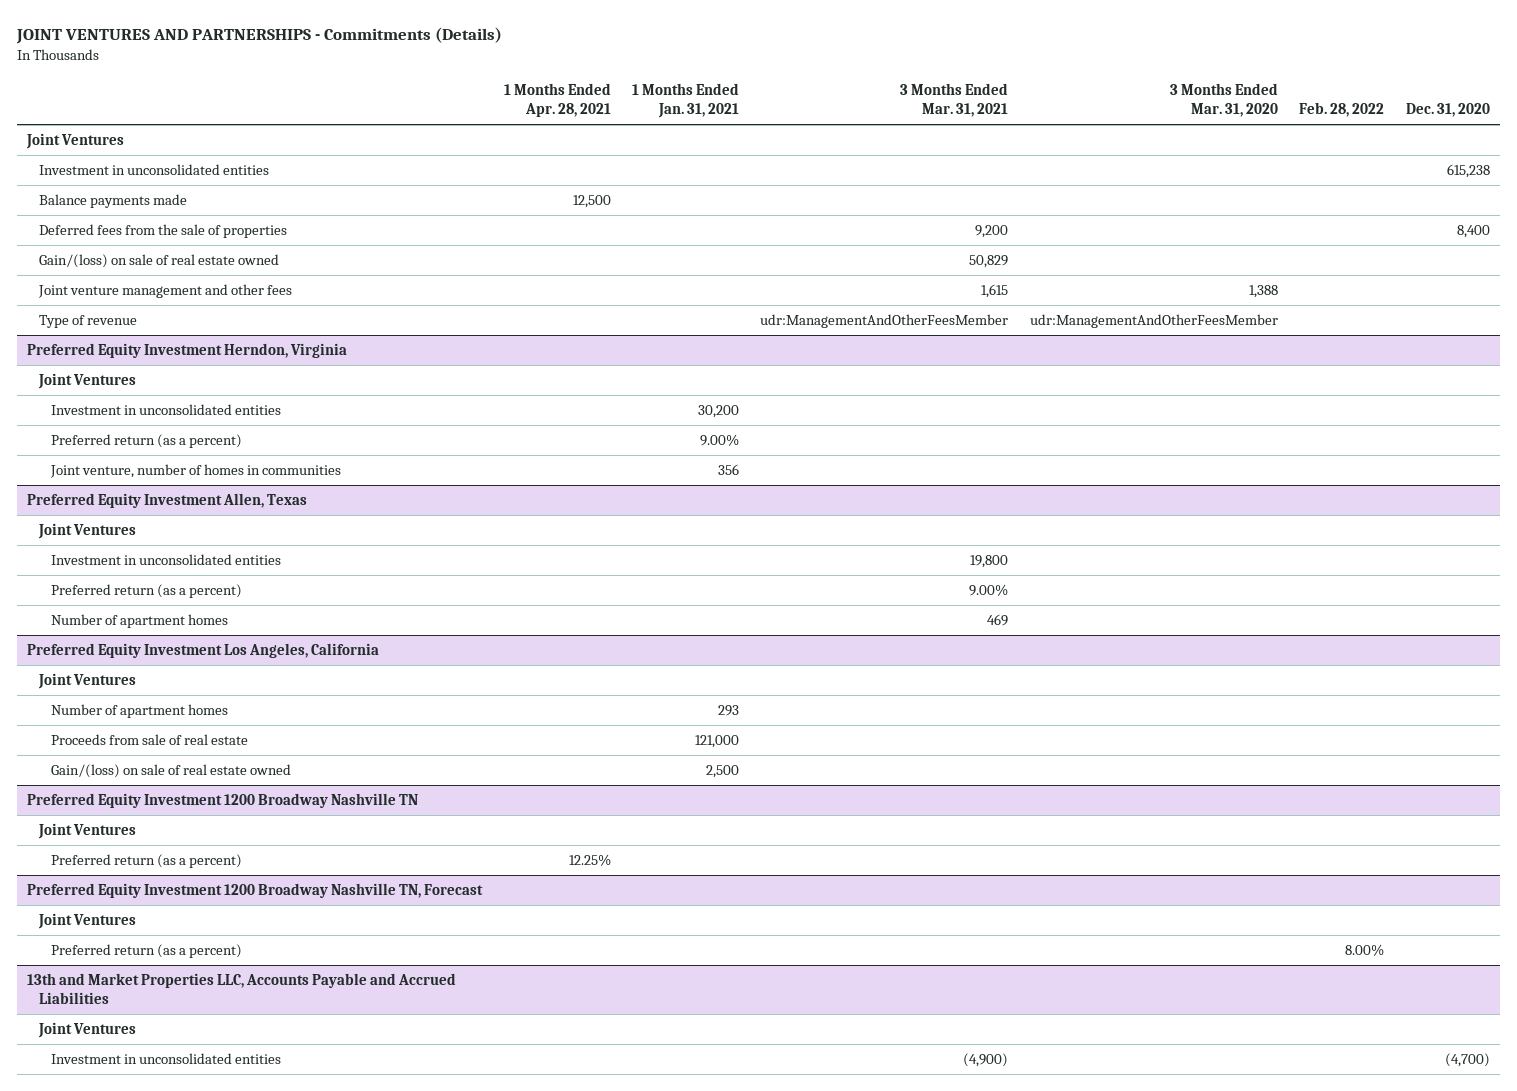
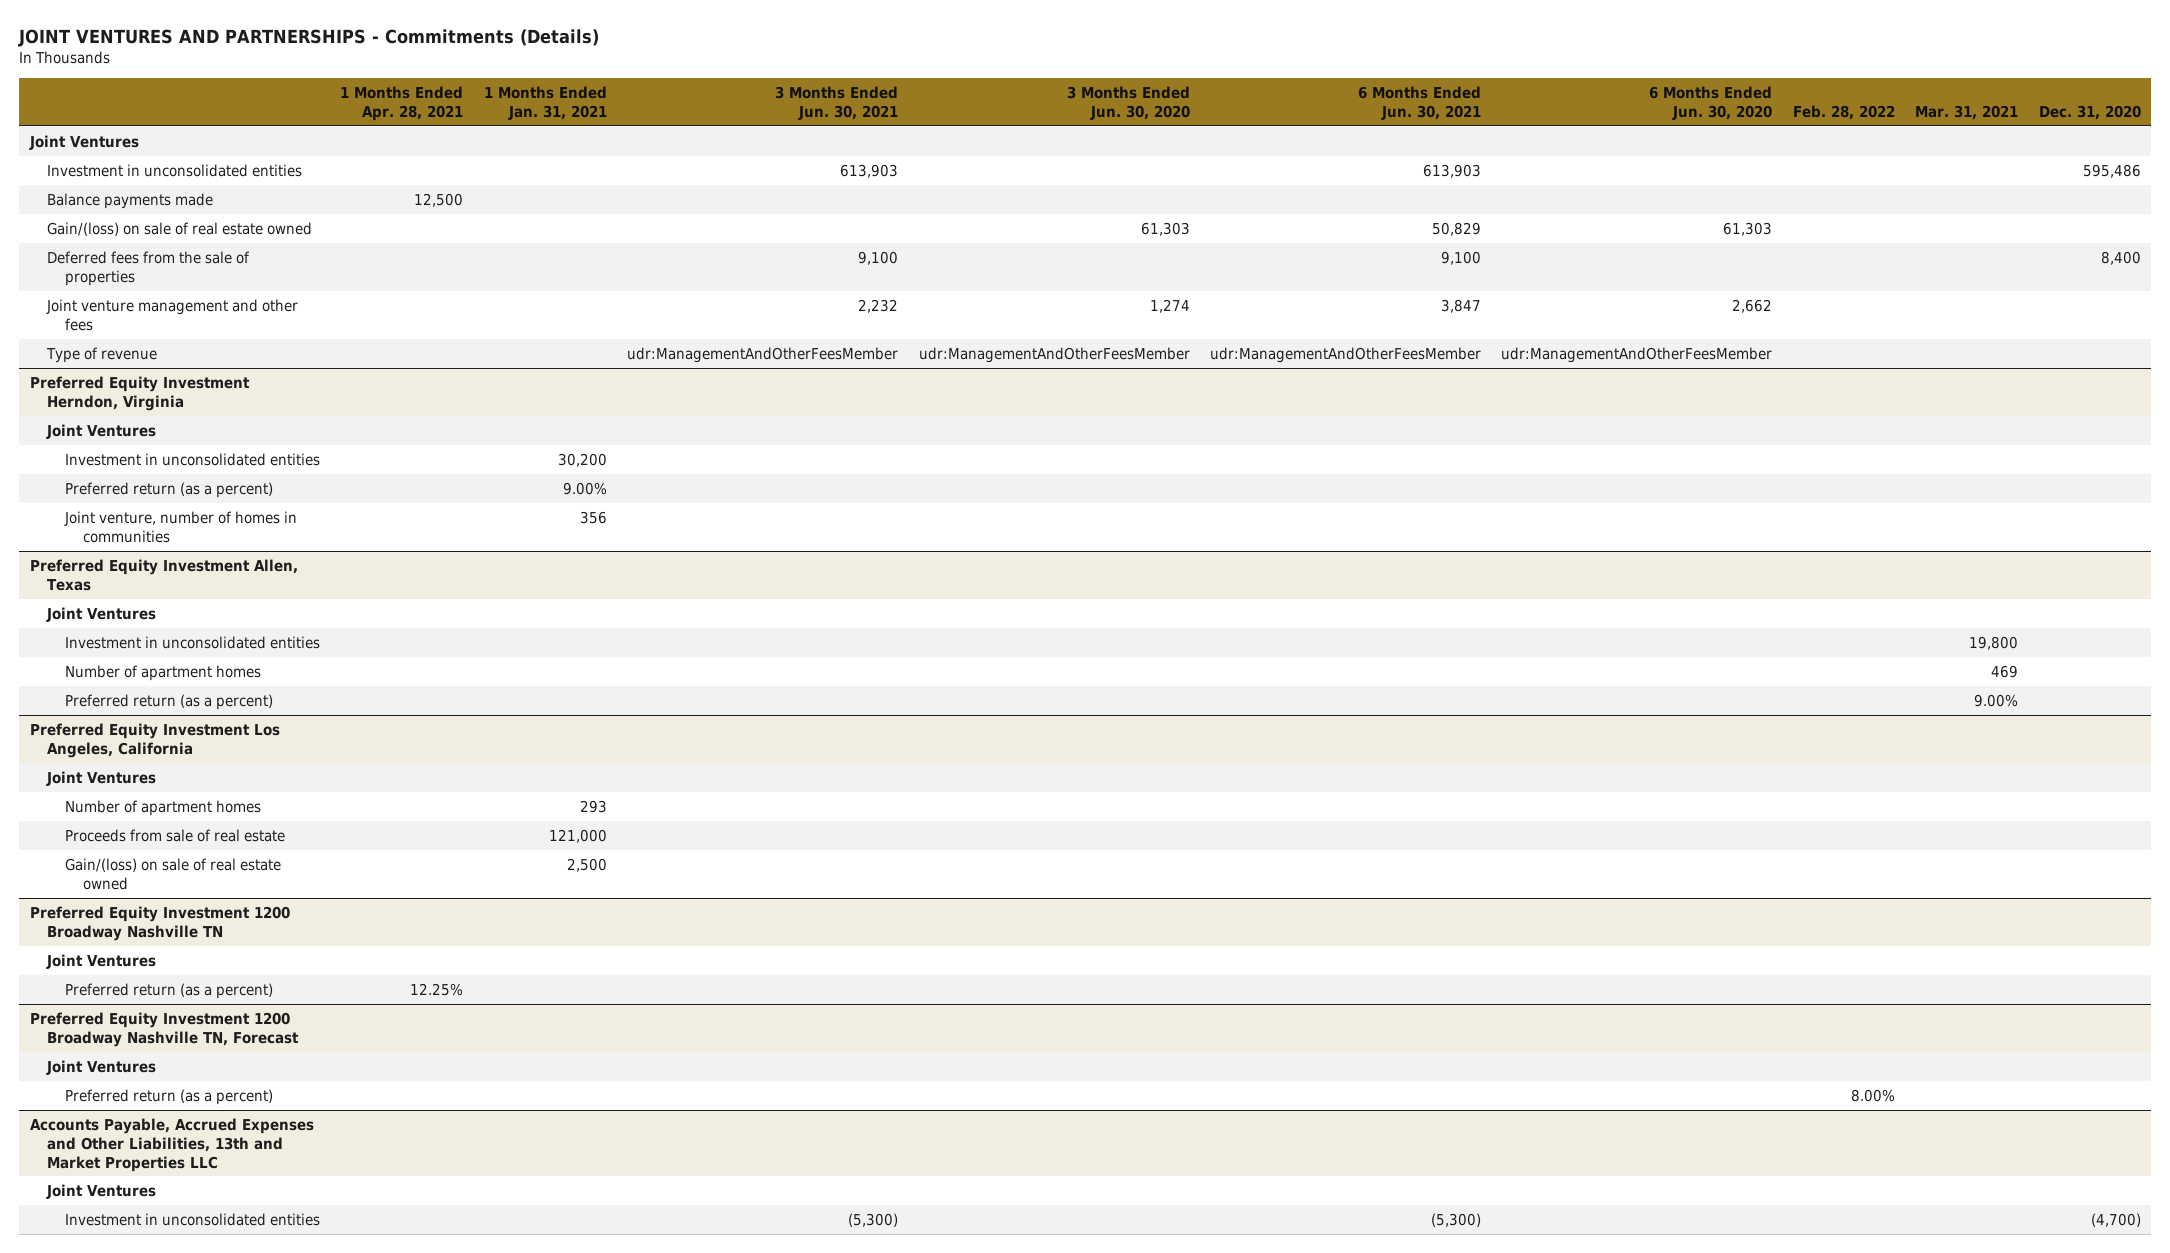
[900,83,1009,118] 3 Months Ended Mar. 31, 2021 -> none
[1169,83,1278,118] 3 Months Ended Mar. 31, 2020 -> none
none -> [775,85,899,120] 3 Months Ended Jun. 30, 2021
none -> [1066,85,1190,120] 3 Months Ended Jun. 30, 2020
none -> [1357,85,1481,120] 6 Months Ended Jun. 30, 2021
none -> [1649,85,1773,120] 6 Months Ended Jun. 30, 2020
none -> [1915,104,2019,120] Mar. 31, 2021
[1446,164,1490,179] 615,238 -> [2082,163,2141,178] 595,486
[39,224,288,239] Deferred fees from the sale of properties -> [47,250,251,286] Deferred fees from the sale of properties
[50,584,242,599] Preferred return (as a percent) -> [64,693,273,710] Preferred return (as a percent)
[27,973,457,1005] 13th and Market Properties LLC, Accounts Payable and Accrued Liabilities -> [29,1117,314,1172] Accounts Payable, Accrued Expenses and Other Liabilities, 13th and Market Properties LLC

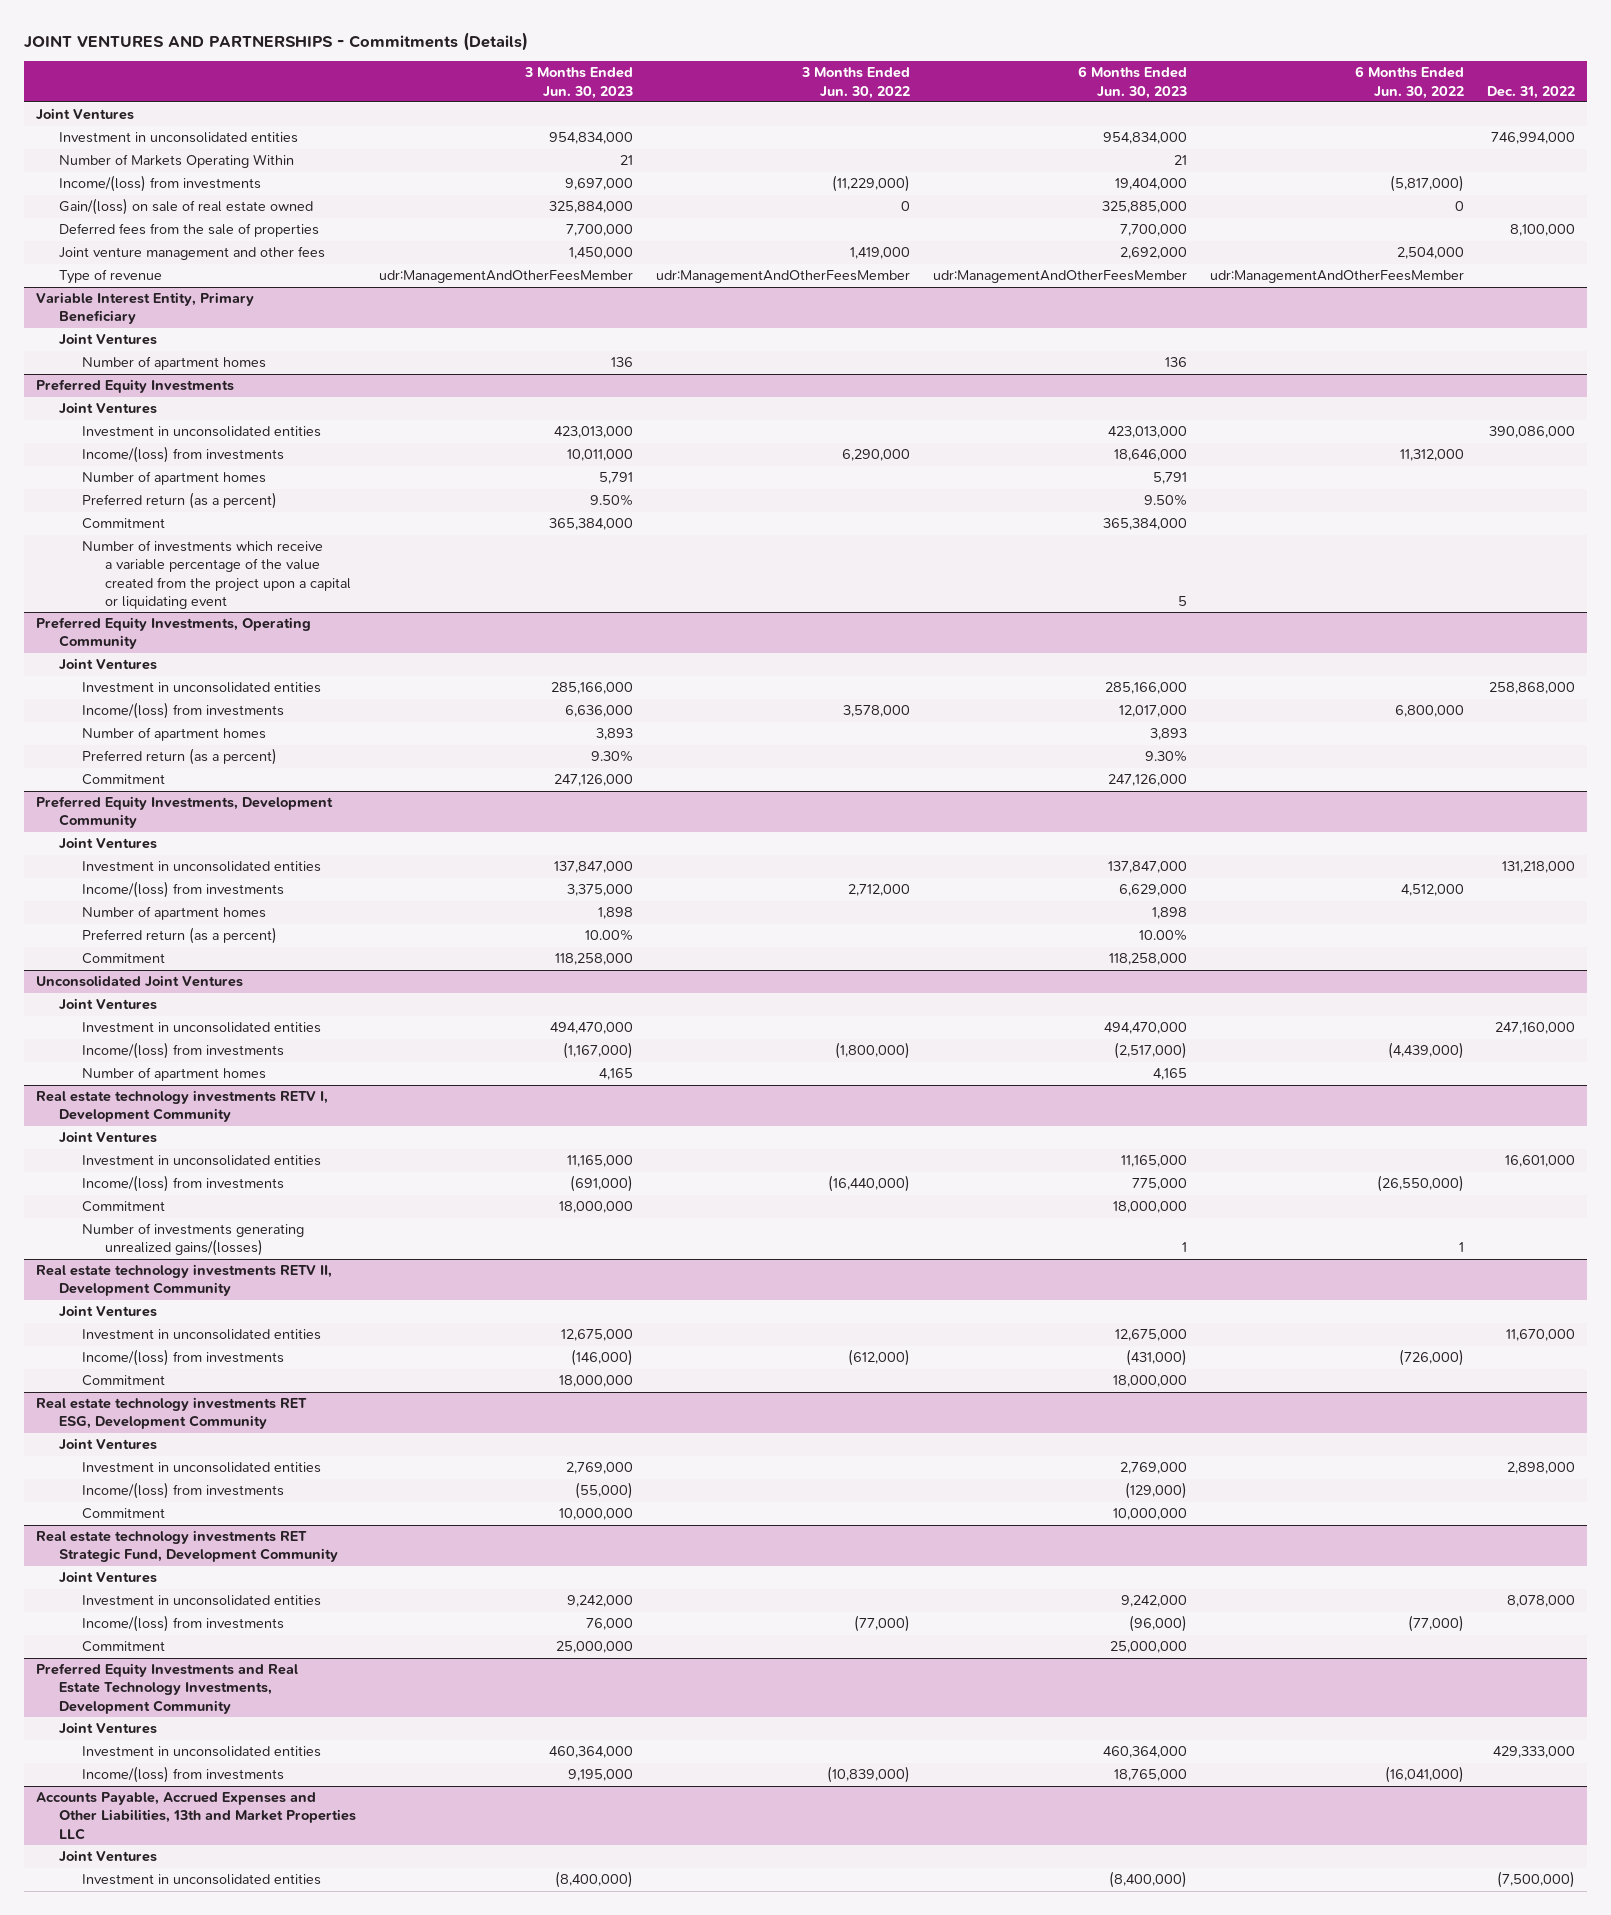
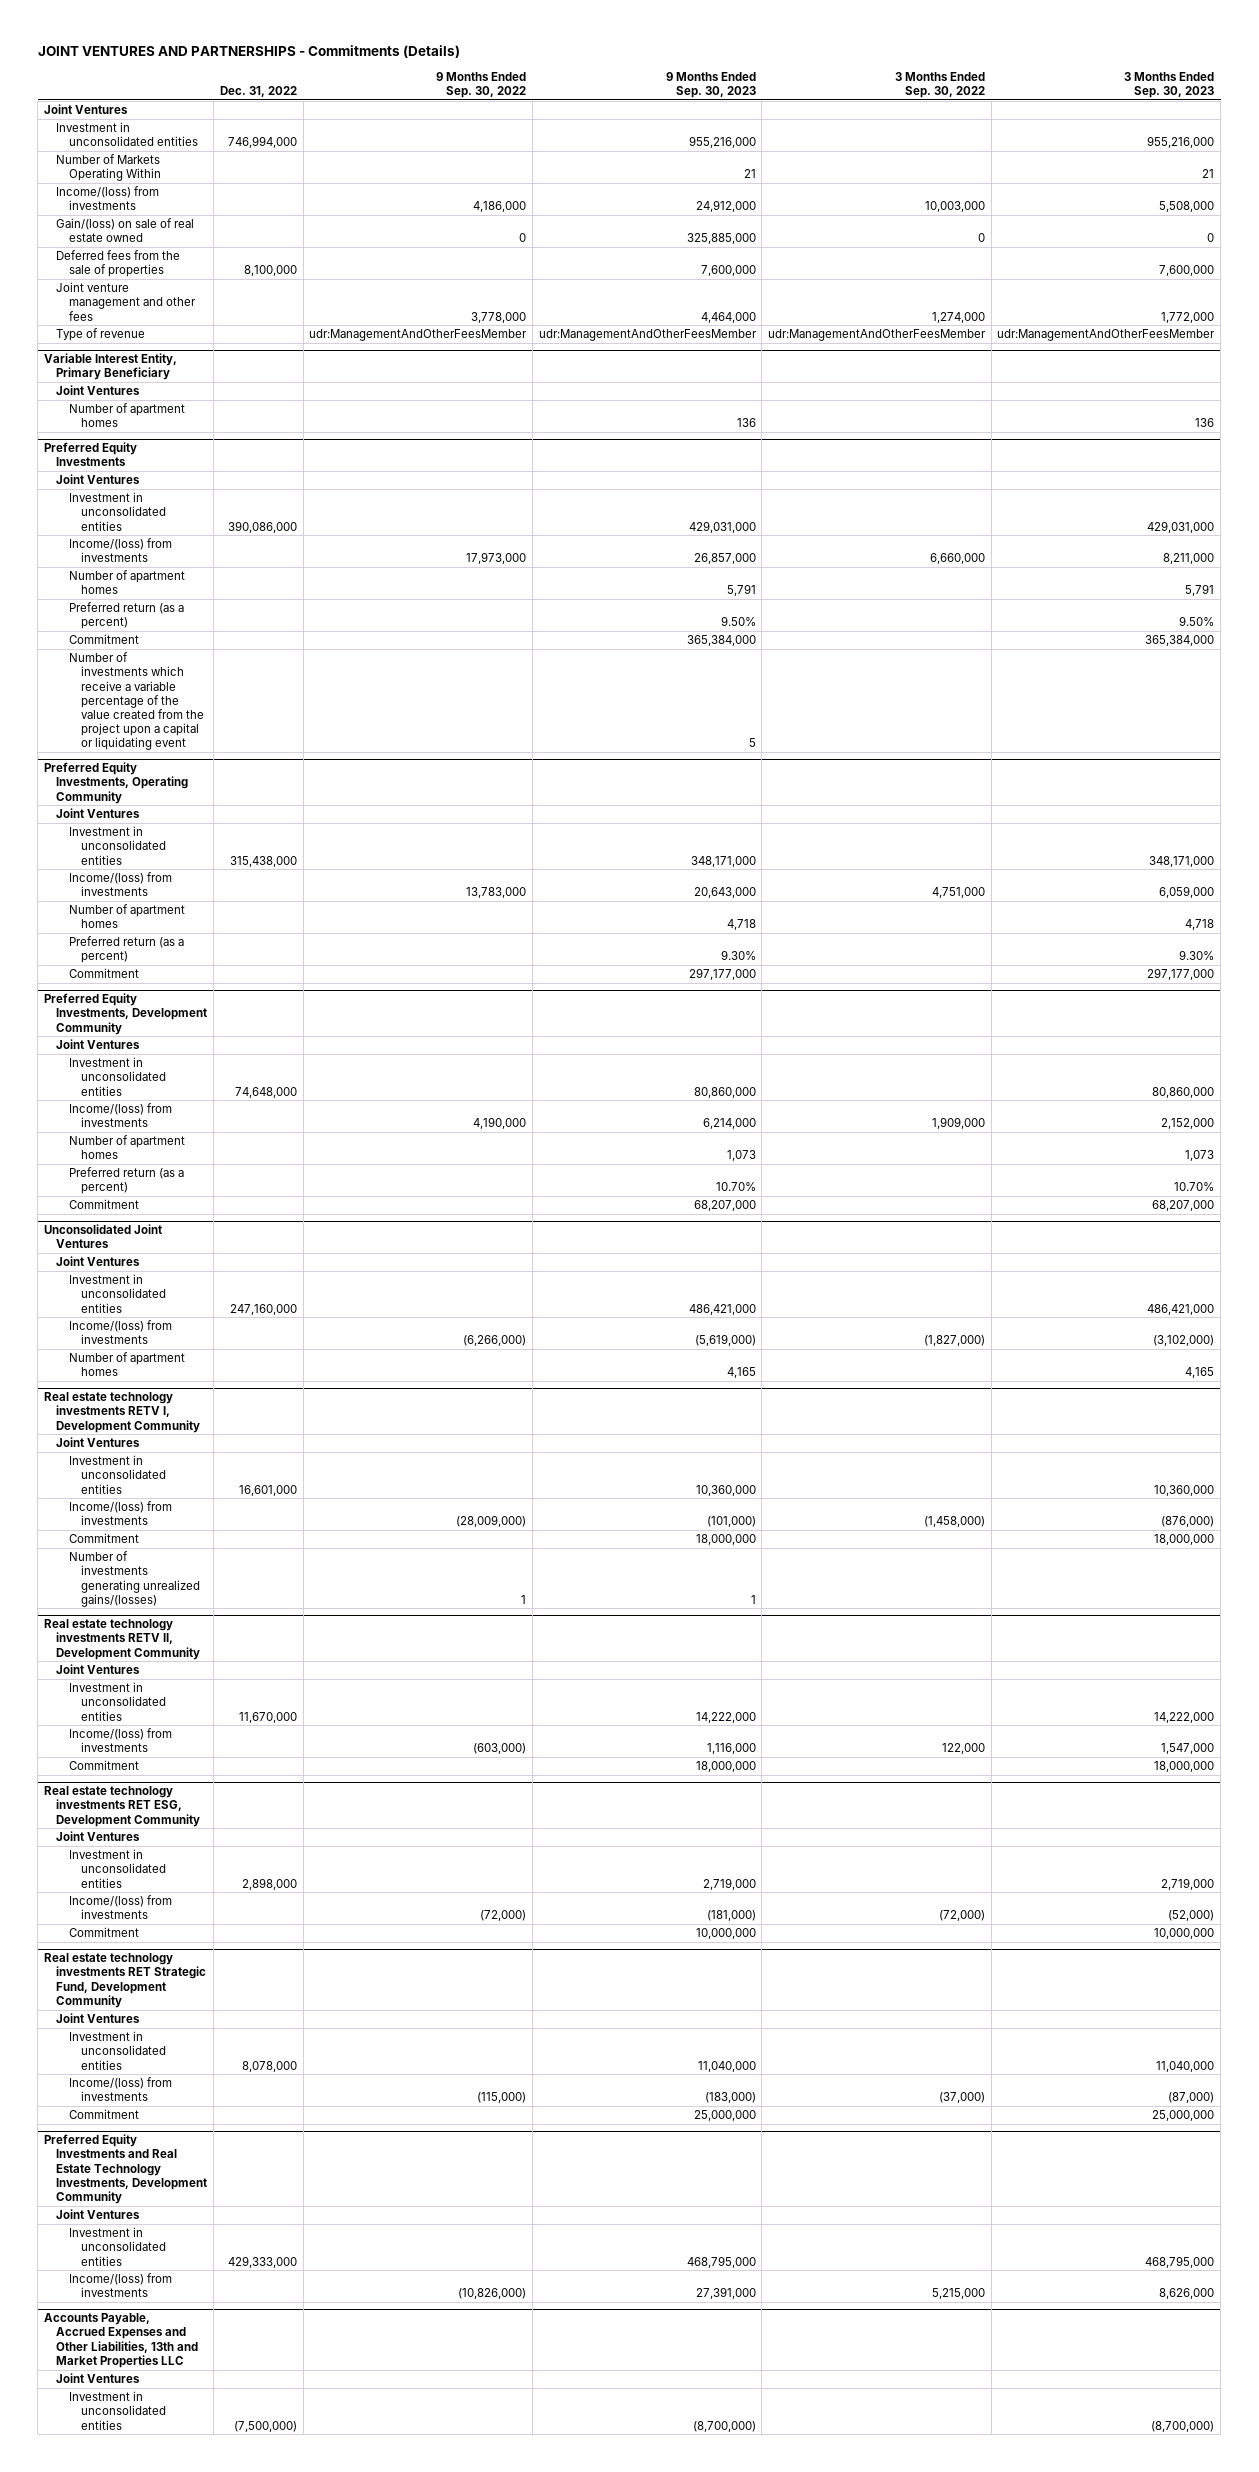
[523,67,633,99] 3 Months Ended Jun. 30, 2023 -> none
[800,67,910,99] 3 Months Ended Jun. 30, 2022 -> none
[1077,66,1187,99] 6 Months Ended Jun. 30, 2023 -> none
[1355,66,1465,99] 6 Months Ended Jun. 30, 2022 -> none
none -> [436,71,527,99] 9 Months Ended Sep. 30, 2022
none -> [665,71,756,99] 9 Months Ended Sep. 30, 2023
none -> [895,71,986,99] 3 Months Ended Sep. 30, 2022
none -> [1124,71,1215,99] 3 Months Ended Sep. 30, 2023
[1489,682,1576,695] 258,868,000 -> [229,855,297,867] 315,438,000
[1502,861,1576,874] 131,218,000 -> [234,1086,297,1098] 74,648,000

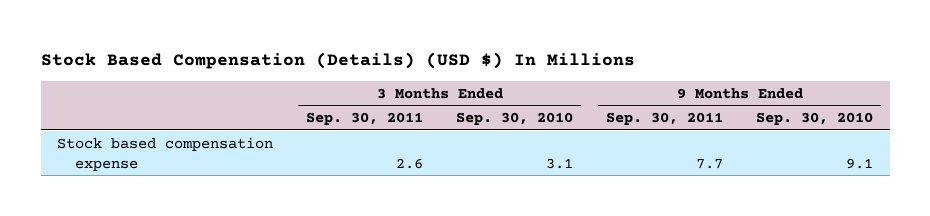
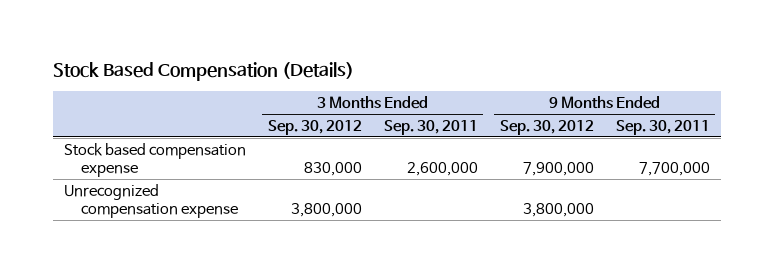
[40,52,635,70] Stock Based Compensation (Details) (USD $) In Millions -> [52,62,354,82] Stock Based Compensation (Details)
[456,112,574,126] Sep. 30, 2010 -> none
[756,112,874,126] Sep. 30, 2010 -> none
none -> [267,119,362,135] Sep. 30, 2012
none -> [499,119,594,135] Sep. 30, 2012
[396,157,424,169] 2.6 -> [406,162,478,177] 2,600,000
[696,158,724,169] 7.7 -> [638,162,710,177] 7,700,000
none -> [63,183,238,219] Unrecognized compensation expense

